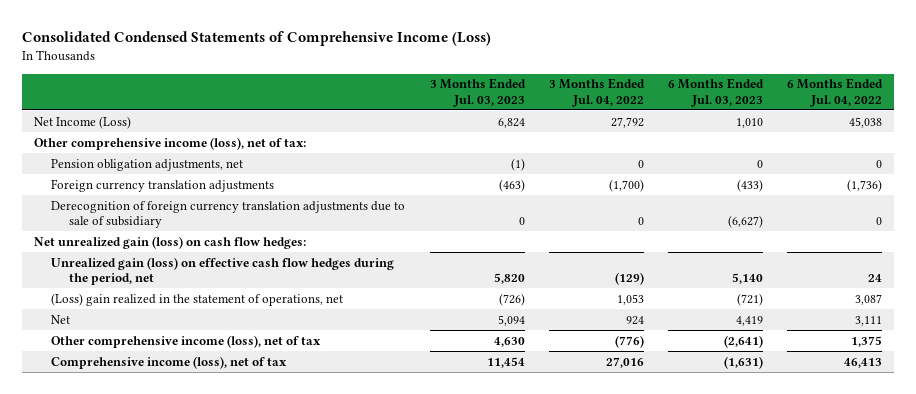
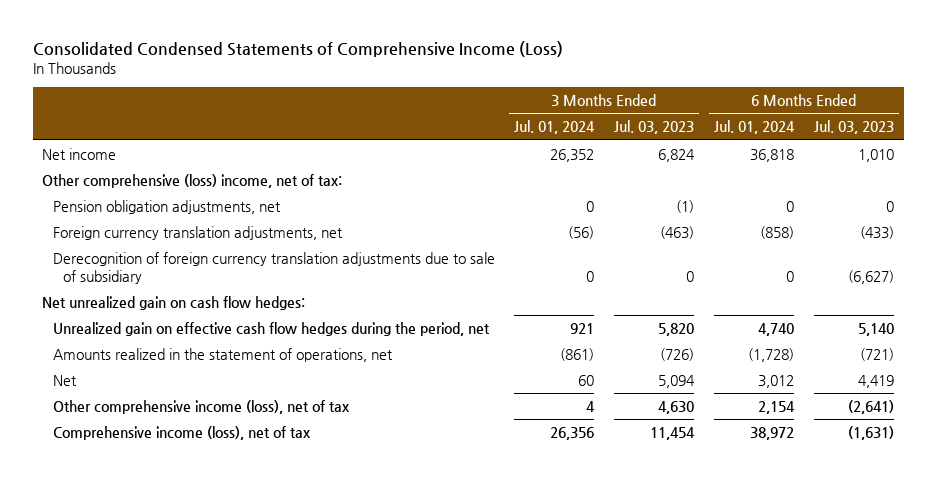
[548,78,645,107] 3 Months Ended Jul. 04, 2022 -> none
[786,78,883,107] 6 Months Ended Jul. 04, 2022 -> none
none -> [514,120,596,135] Jul. 01, 2024
none -> [714,120,796,135] Jul. 01, 2024
[33,115,131,129] Net Income (Loss) -> [42,148,117,161] Net income
[33,136,306,150] Other comprehensive income (loss), net of tax: -> [42,174,343,189] Other comprehensive (loss) income, net of tax:
[51,178,275,192] Foreign currency translation adjustments -> [52,226,343,241] Foreign currency translation adjustments, net
[33,235,306,249] Net unrealized gain (loss) on cash flow hedges: -> [42,296,306,311] Net unrealized gain on cash flow hedges:
[51,256,395,286] Unrealized gain (loss) on effective cash flow hedges during the period, net -> [52,322,490,337] Unrealized gain on effective cash flow hedges during the period, net
[51,292,344,306] (Loss) gain realized in the statement of operations, net -> [52,348,393,363] Amounts realized in the statement of operations, net

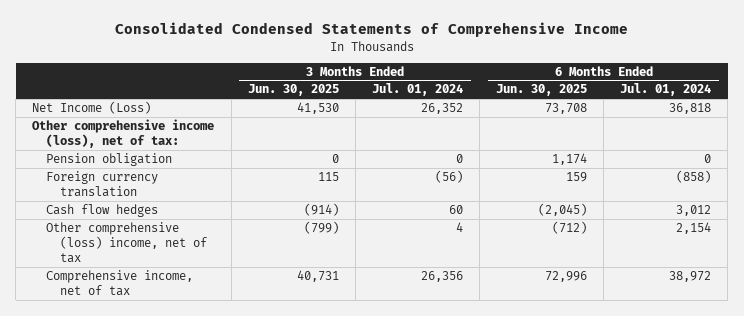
[32,41,563,58] Consolidated Condensed Statements of Comprehensive Income (Loss) -> [114,22,628,38] Consolidated Condensed Statements of Comprehensive Income
[614,120,695,135] Jul. 03, 2023 -> none
[813,120,894,135] Jul. 03, 2023 -> none
none -> [247,84,339,97] Jun. 30, 2025
none -> [495,84,587,97] Jun. 30, 2025
[52,252,495,284] Derecognition of foreign currency translation adjustments due to sale of subsidiary -> none
[42,296,306,311] Net unrealized gain on cash flow hedges: -> none
[52,348,393,363] Amounts realized in the statement of operations, net -> none
[52,375,77,387] Net -> none
[42,148,117,161] Net income -> [32,101,152,115] Net Income (Loss)
[42,174,343,189] Other comprehensive (loss) income, net of tax: -> [32,119,215,149] Other comprehensive income (loss), net of tax:
[52,200,281,215] Pension obligation adjustments, net -> [46,153,173,167] Pension obligation
[52,226,343,241] Foreign currency translation adjustments, net -> [46,171,159,198] Foreign currency translation
[52,322,490,337] Unrealized gain on effective cash flow hedges during the period, net -> [46,204,159,218] Cash flow hedges
[570,323,595,335] 921 -> [448,205,463,215] 60
[758,323,795,337] 4,740 -> [676,205,712,217] 3,012
[52,400,350,415] Other comprehensive income (loss), net of tax -> [46,222,208,263] Other comprehensive (loss) income, net of tax
[52,426,311,441] Comprehensive income (loss), net of tax -> [46,270,194,297] Comprehensive income, net of tax

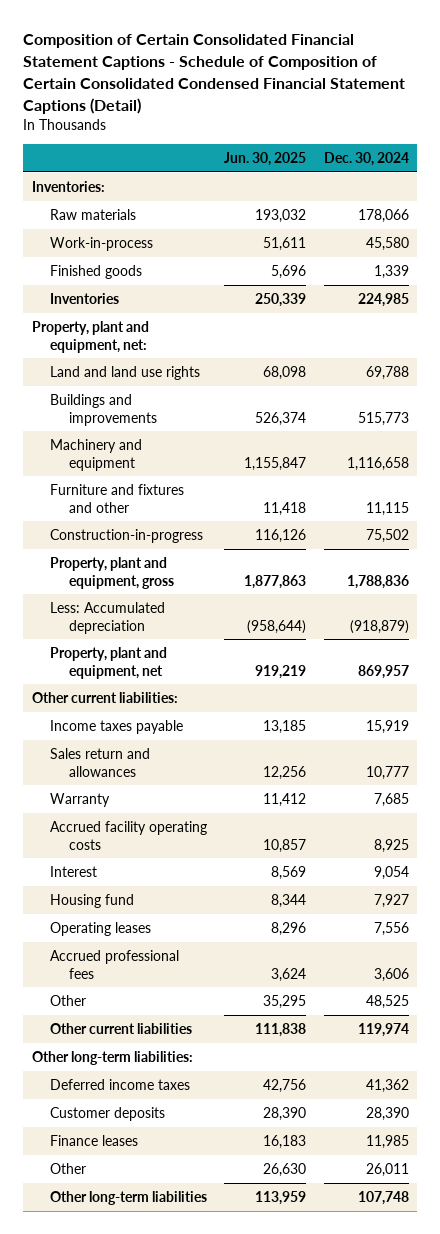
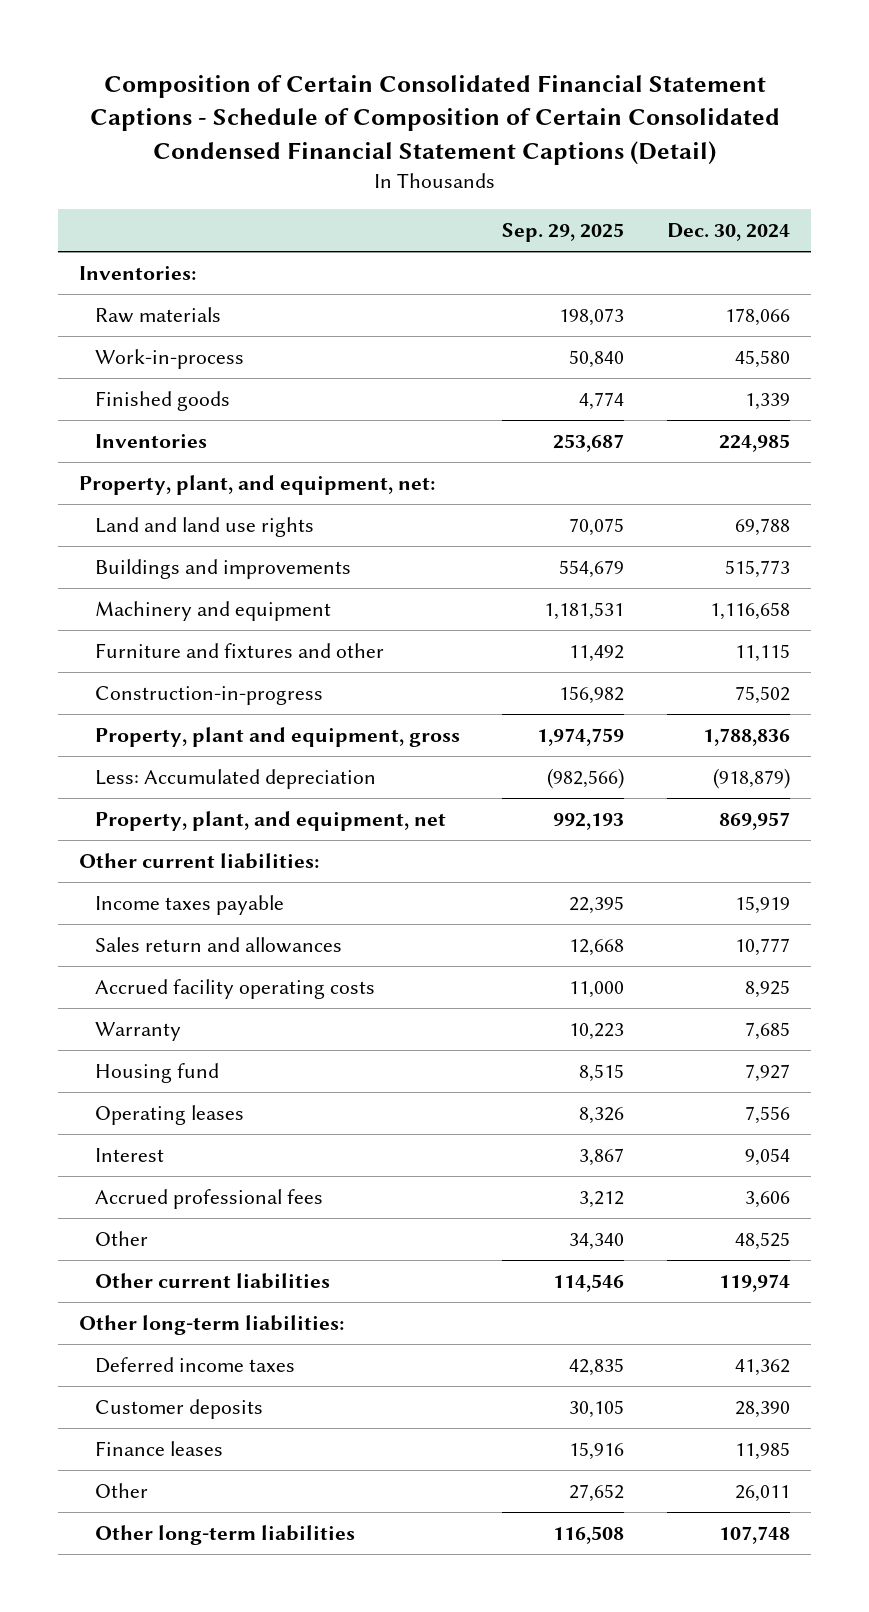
[224,151,307,166] Jun. 30, 2025 -> none
none -> [502,223,625,243] Sep. 29, 2025
[31,321,149,353] Property, plant and equipment, net: -> [79,474,436,495] Property, plant, and equipment, net:
[50,647,168,679] Property, plant and equipment, net -> [94,810,446,831] Property, plant, and equipment, net
[50,793,111,808] Warranty -> [94,1021,181,1041] Warranty
[50,866,98,878] Interest -> [94,1147,164,1162] Interest

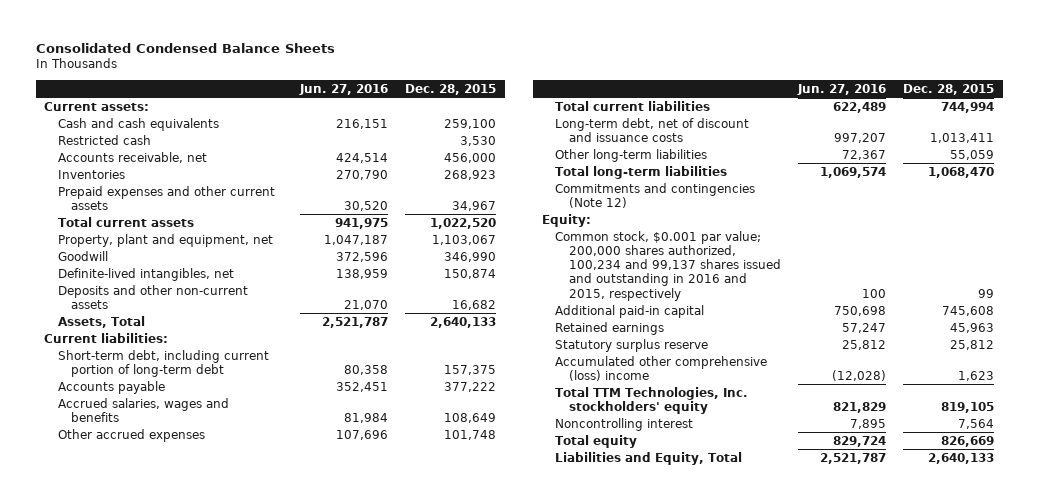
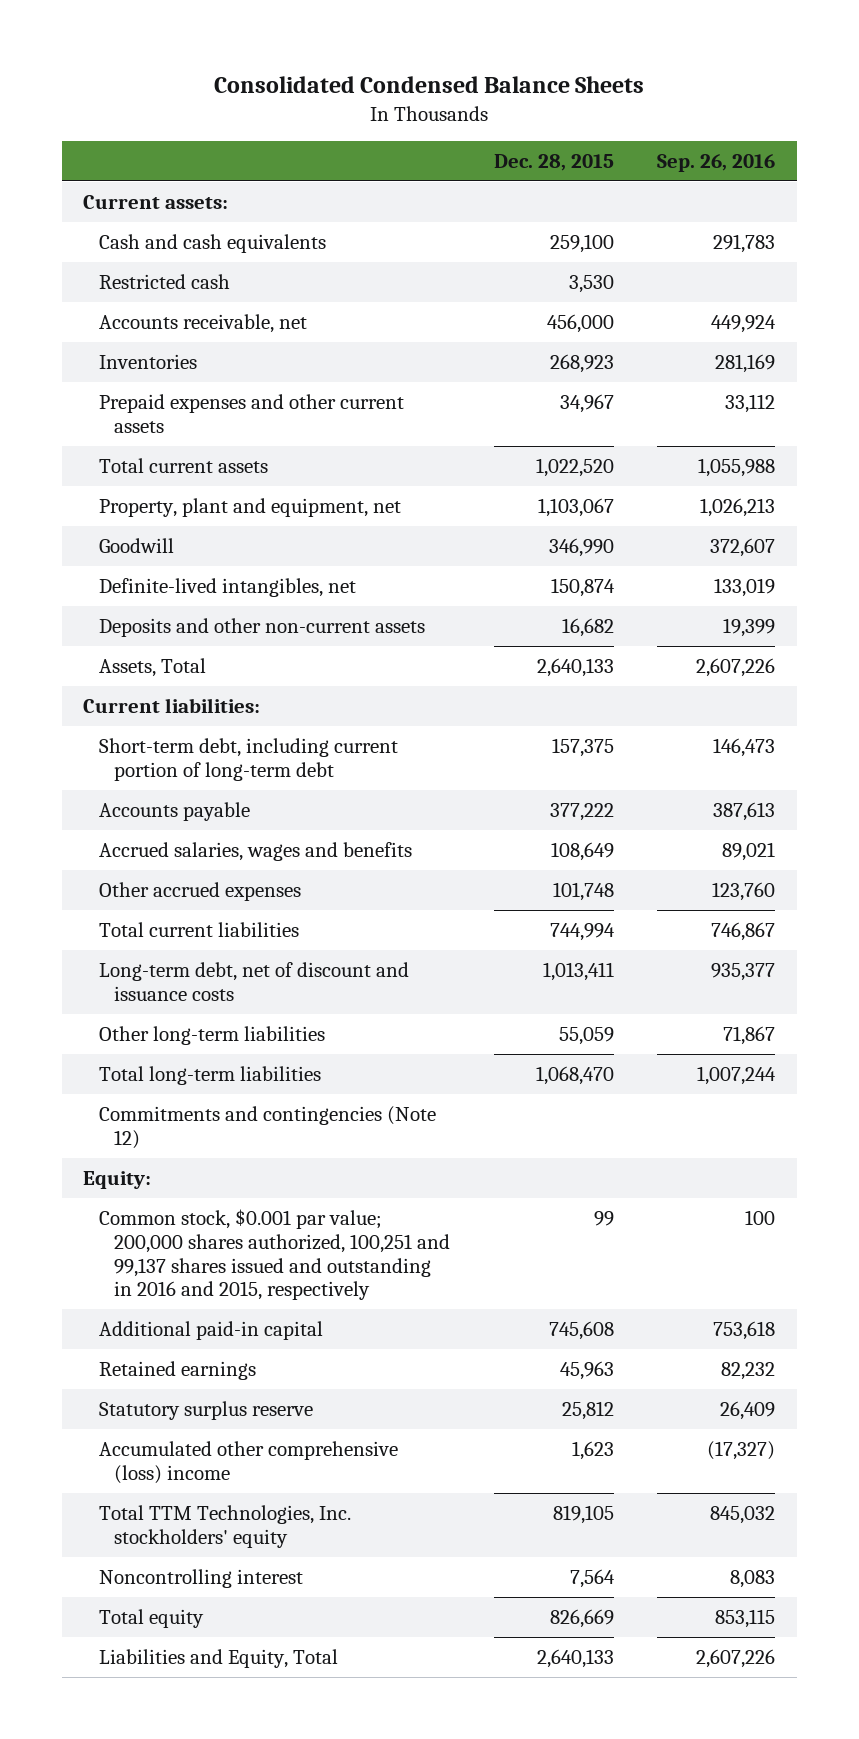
[299,83,389,95] Jun. 27, 2016 -> none
none -> [657,153,776,172] Sep. 26, 2016
[555,230,781,301] Common stock, $0.001 par value; 200,000 shares authorized, 100,234 and 99,137 shares issued and outstanding in 2016 and 2015, respectively -> [98,1208,451,1301] Common stock, $0.001 par value; 200,000 shares authorized, 100,251 and 99,137 shares issued and outstanding in 2016 and 2015, respectively

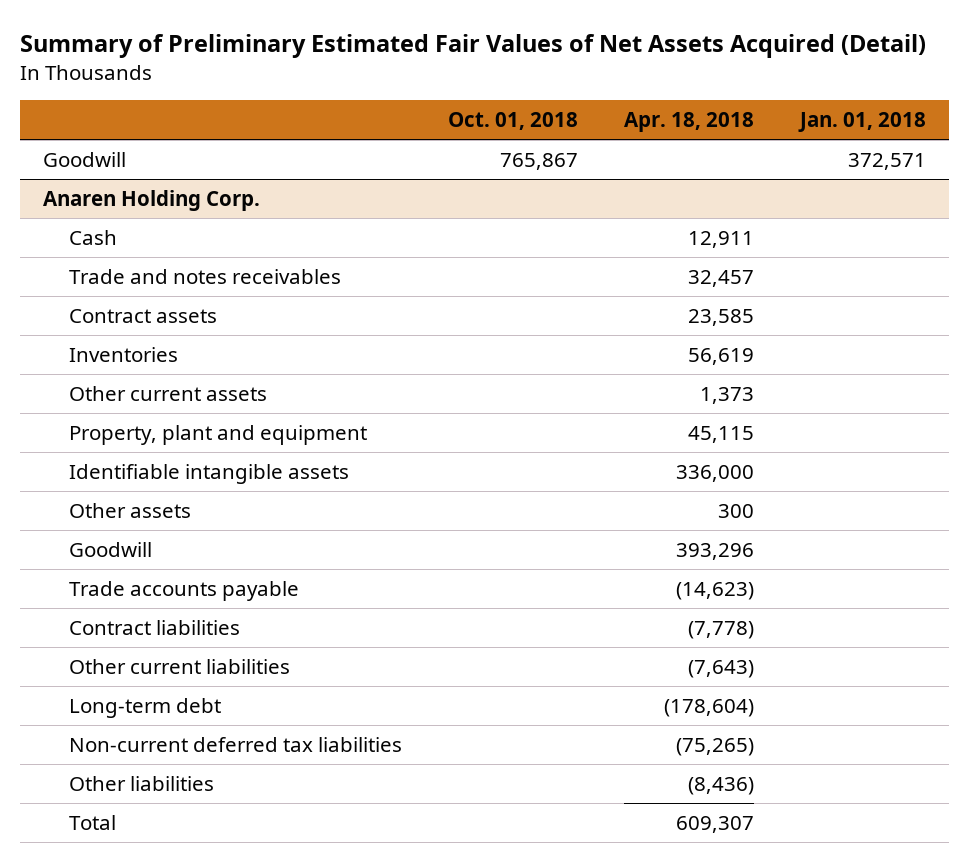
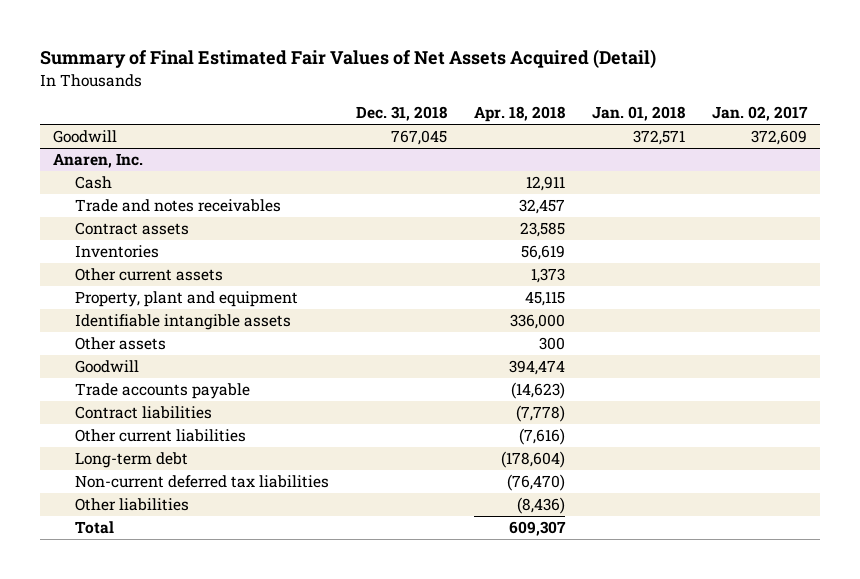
[19,33,926,58] Summary of Preliminary Estimated Fair Values of Net Assets Acquired (Detail) -> [40,49,657,69] Summary of Final Estimated Fair Values of Net Assets Acquired (Detail)
[447,112,578,131] Oct. 01, 2018 -> none
none -> [355,106,447,122] Dec. 31, 2018
none -> [711,106,808,122] Jan. 02, 2017
[42,190,260,212] Anaren Holding Corp. -> none
none -> [53,153,144,169] Anaren, Inc.
[675,543,754,561] 393,296 -> [508,360,565,376] 394,474
[687,660,754,679] (7,643) -> [518,428,565,446] (7,616)
[675,738,754,757] (75,265) -> [506,474,565,492] (76,470)

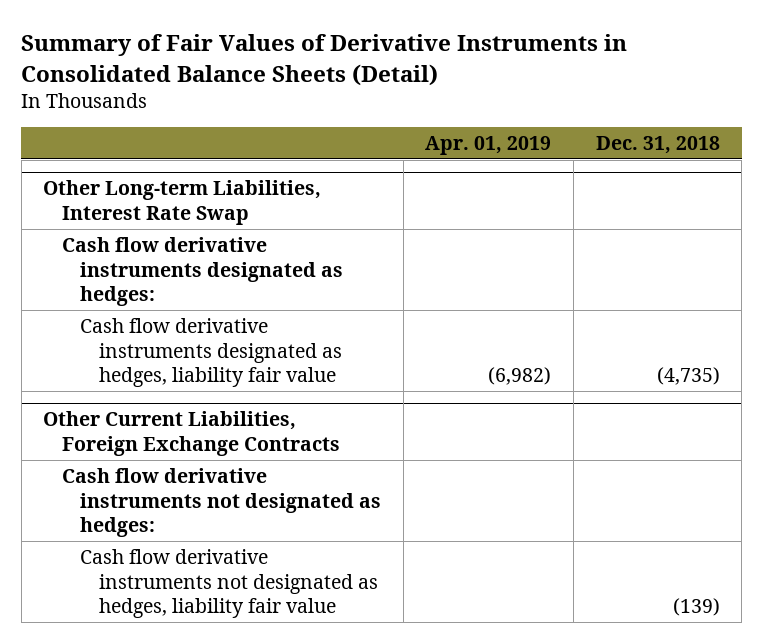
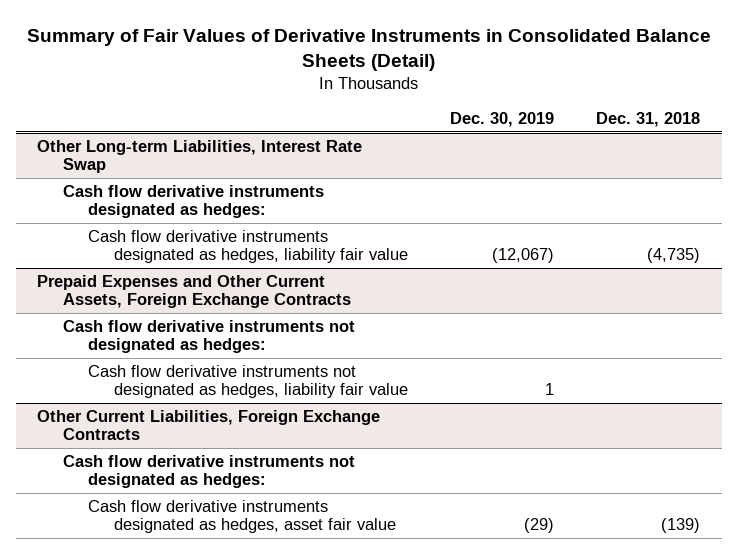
[425,135,552,155] Apr. 01, 2019 -> none
none -> [450,112,555,128] Dec. 30, 2019
none -> [37,274,351,309] Prepaid Expenses and Other Current Assets, Foreign Exchange Contracts
none -> [62,319,355,354] Cash flow derivative instruments not designated as hedges:
none -> [88,364,408,399] Cash flow derivative instruments not designated as hedges, liability fair value
[80,548,378,619] Cash flow derivative instruments not designated as hedges, liability fair value -> [88,499,396,534] Cash flow derivative instruments designated as hedges, asset fair value

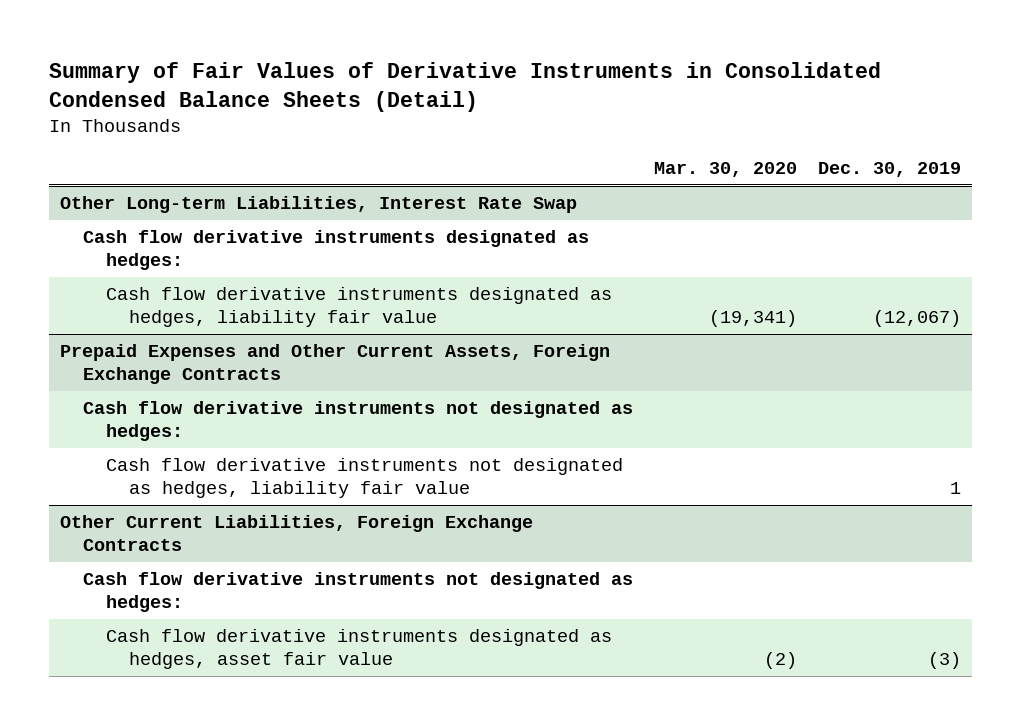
[26,28,711,72] Summary of Fair Values of Derivative Instruments in Consolidated Balance Sheets (Detail) -> [49,62,882,112] Summary of Fair Values of Derivative Instruments in Consolidated Condensed Balance Sheets (Detail)
[596,112,701,128] Dec. 31, 2018 -> none
none -> [654,161,798,177] Mar. 30, 2020
[524,518,555,534] (29) -> [928,652,962,670] (3)

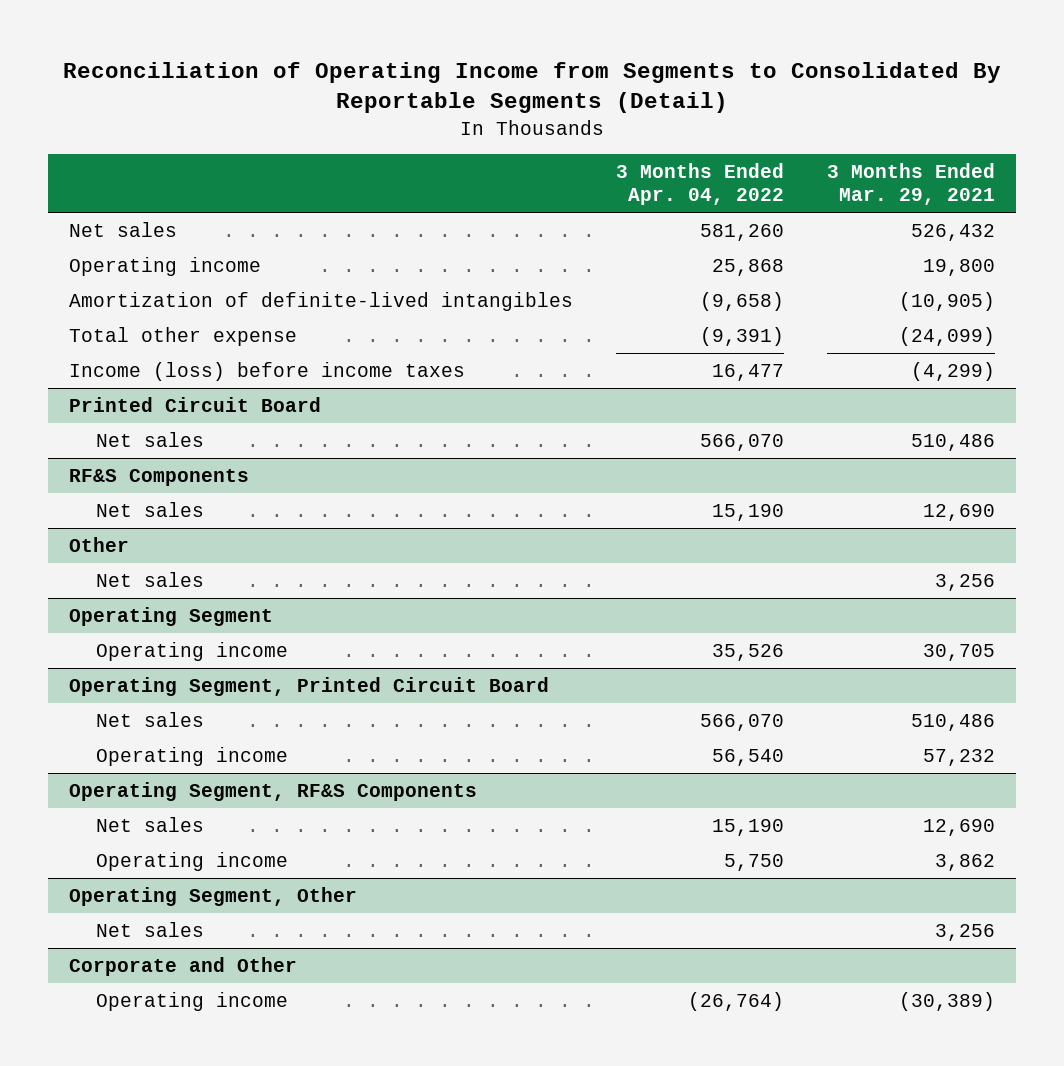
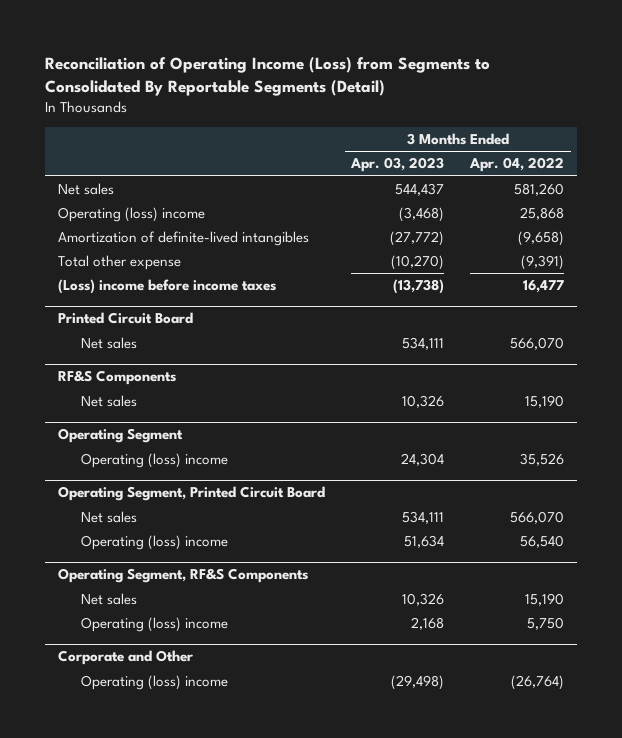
[63,62,1002,114] Reconciliation of Operating Income from Segments to Consolidated By Reportable Segments (Detail) -> [45,56,491,96] Reconciliation of Operating Income (Loss) from Segments to Consolidated By Reportable Segments (Detail)
[826,163,995,205] 3 Months Ended Mar. 29, 2021 -> none
none -> [350,157,445,173] Apr. 03, 2023
[69,257,262,277] Operating income -> [58,207,206,223] Operating (loss) income
[69,362,466,382] Income (loss) before income taxes -> [58,279,277,295] (Loss) income before income taxes
[69,537,130,553] Other -> none
[96,572,205,588] Net sales -> none
[96,642,289,662] Operating income -> [81,453,229,469] Operating (loss) income
[96,747,289,767] Operating income -> [81,535,229,551] Operating (loss) income
[69,887,358,907] Operating Segment, Other -> none
[96,922,205,938] Net sales -> none
[96,852,289,872] Operating income -> [81,617,229,633] Operating (loss) income
[96,992,289,1012] Operating income -> [81,675,229,691] Operating (loss) income

